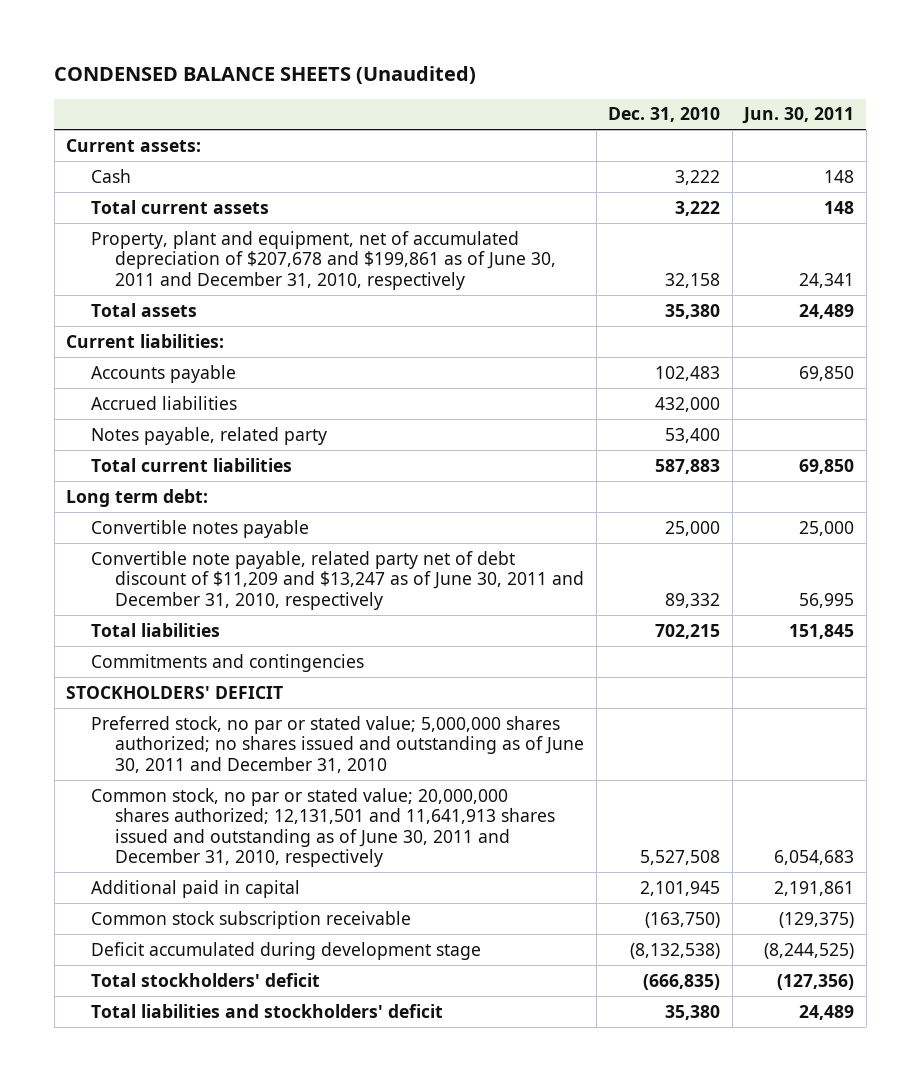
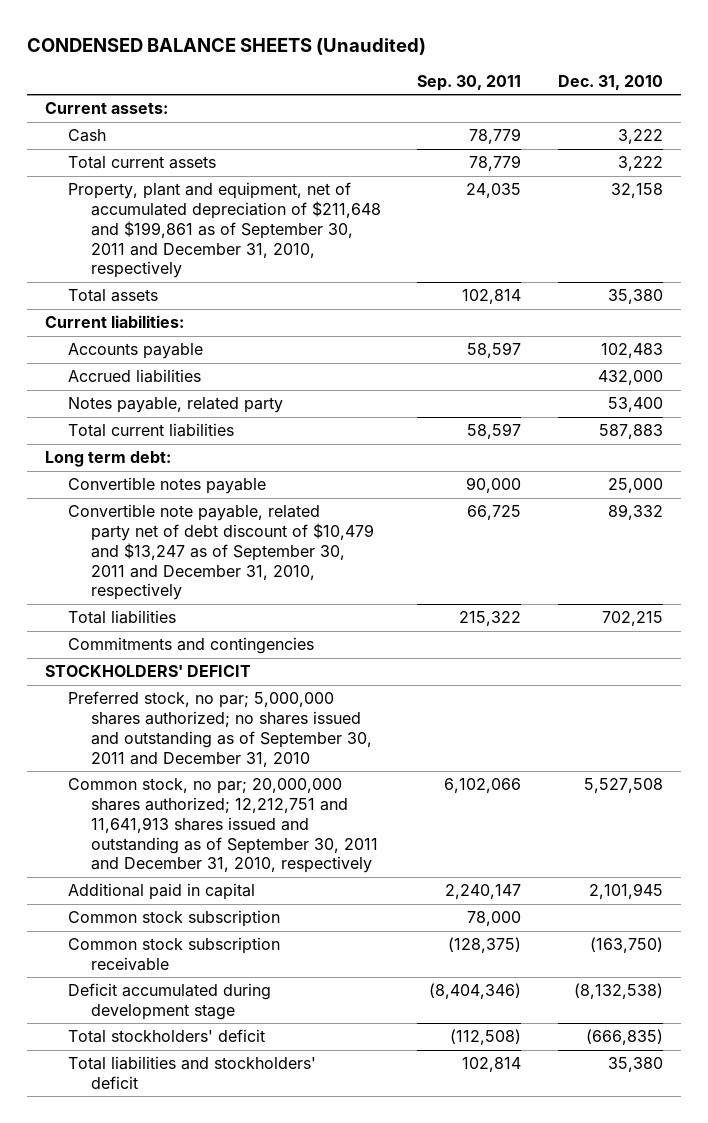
[742,107,855,125] Jun. 30, 2011 -> none
none -> [417,75,522,92] Sep. 30, 2011
[90,230,557,290] Property, plant and equipment, net of accumulated depreciation of $207,678 and $199,861 as of June 30, 2011 and December 31, 2010, respectively -> [67,182,381,279] Property, plant and equipment, net of accumulated depreciation of $211,648 and $199,861 as of September 30, 2011 and December 31, 2010, respectively
[90,550,585,610] Convertible note payable, related party net of debt discount of $11,209 and $13,247 as of June 30, 2011 and December 31, 2010, respectively -> [67,504,374,601] Convertible note payable, related party net of debt discount of $10,479 and $13,247 as of September 30, 2011 and December 31, 2010, respectively
[90,715,585,773] Preferred stock, no par or stated value; 5,000,000 shares authorized; no shares issued and outstanding as of June 30, 2011 and December 31, 2010 -> [67,691,372,767] Preferred stock, no par; 5,000,000 shares authorized; no shares issued and outstanding as of September 30, 2011 and December 31, 2010
[90,787,556,868] Common stock, no par or stated value; 20,000,000 shares authorized; 12,131,501 and 11,641,913 shares issued and outstanding as of June 30, 2011 and December 31, 2010, respectively -> [67,778,378,874] Common stock, no par; 20,000,000 shares authorized; 12,212,751 and 11,641,913 shares issued and outstanding as of September 30, 2011 and December 31, 2010, respectively
none -> [67,910,280,928] Common stock subscription

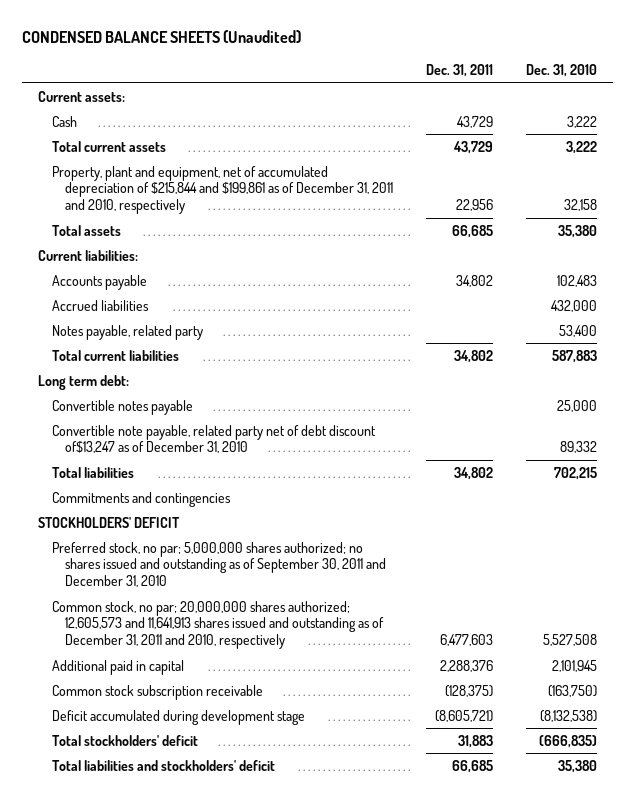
[417,75,522,92] Sep. 30, 2011 -> none
none -> [426,64,494,78] Dec. 31, 2011
[67,182,381,279] Property, plant and equipment, net of accumulated depreciation of $211,648 and $199,861 as of September 30, 2011 and December 31, 2010, respectively -> [51,165,394,215] Property, plant and equipment, net of accumulated depreciation of $215,844 and $199,861 as of December 31, 2011 and 2010, respectively
[67,504,374,601] Convertible note payable, related party net of debt discount of $10,479 and $13,247 as of September 30, 2011 and December 31, 2010, respectively -> [51,424,376,454] Convertible note payable, related party net of debt discount of$13,247 as of December 31, 2010
[67,778,378,874] Common stock, no par; 20,000,000 shares authorized; 12,212,751 and 11,641,913 shares issued and outstanding as of September 30, 2011 and December 31, 2010, respectively -> [51,600,385,650] Common stock, no par; 20,000,000 shares authorized; 12,605,573 and 11,641,913 shares issued and outstanding as of December 31, 2011 and 2010, respectively
[67,910,280,928] Common stock subscription -> none

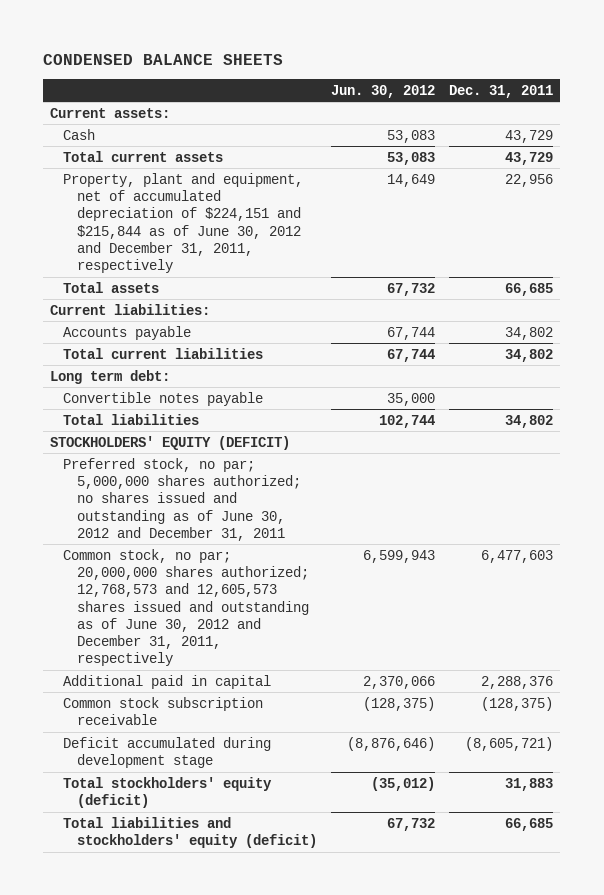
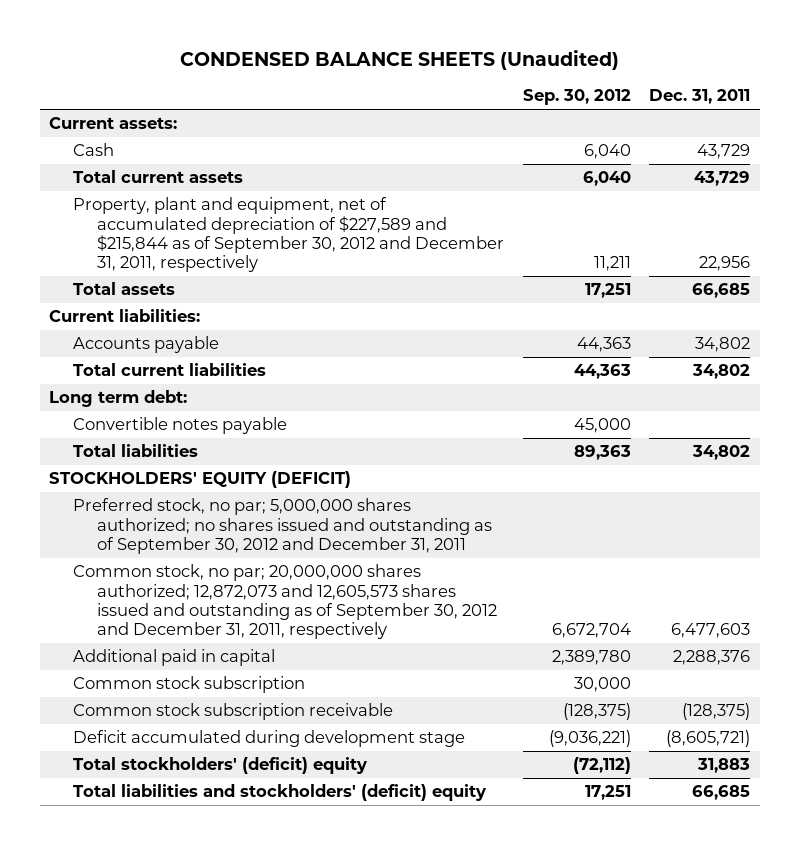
[43,53,284,65] CONDENSED BALANCE SHEETS -> [179,49,619,70] CONDENSED BALANCE SHEETS (Unaudited)
[330,84,435,98] Jun. 30, 2012 -> none
none -> [522,89,631,106] Sep. 30, 2012
[63,172,304,274] Property, plant and equipment, net of accumulated depreciation of $224,151 and $215,844 as of June 30, 2012 and December 31, 2011, respectively -> [73,197,505,273] Property, plant and equipment, net of accumulated depreciation of $227,589 and $215,844 as of September 30, 2012 and December 31, 2011, respectively
[63,457,301,541] Preferred stock, no par; 5,000,000 shares authorized; no shares issued and outstanding as of June 30, 2012 and December 31, 2011 -> [73,498,493,554] Preferred stock, no par; 5,000,000 shares authorized; no shares issued and outstanding as of September 30, 2012 and December 31, 2011
[63,548,309,667] Common stock, no par; 20,000,000 shares authorized; 12,768,573 and 12,605,573 shares issued and outstanding as of June 30, 2012 and December 31, 2011, respectively -> [73,564,498,640] Common stock, no par; 20,000,000 shares authorized; 12,872,073 and 12,605,573 shares issued and outstanding as of September 30, 2012 and December 31, 2011, respectively
none -> [73,676,306,694] Common stock subscription
[63,776,273,809] Total stockholders' equity (deficit) -> [73,757,368,775] Total stockholders' (deficit) equity
[63,816,317,849] Total liabilities and stockholders' equity (deficit) -> [73,784,487,802] Total liabilities and stockholders' (deficit) equity

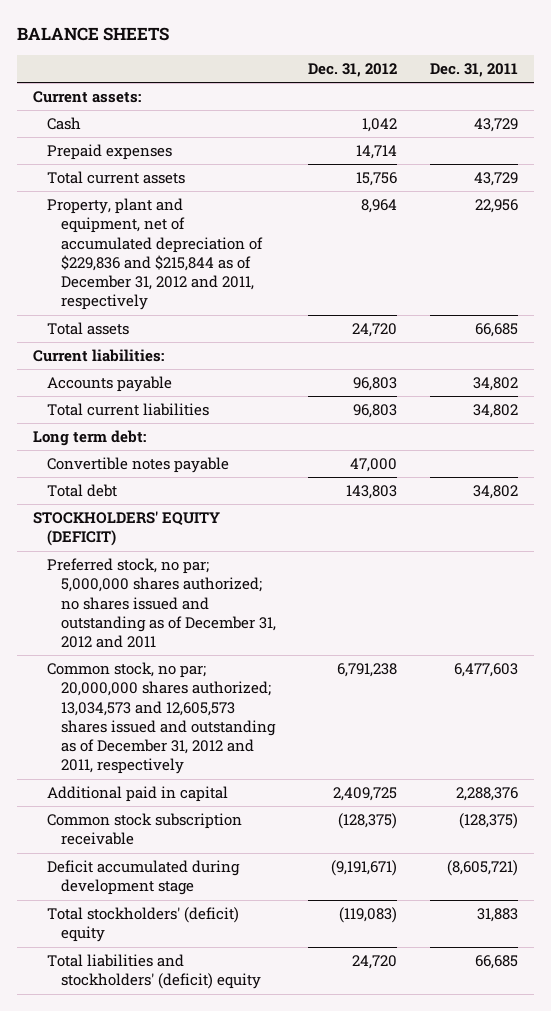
[179,49,619,70] CONDENSED BALANCE SHEETS (Unaudited) -> [16,26,169,41] BALANCE SHEETS
[522,89,631,106] Sep. 30, 2012 -> none
none -> [308,62,398,77] Dec. 31, 2012
none -> [46,144,172,161] Prepaid expenses
[73,197,505,273] Property, plant and equipment, net of accumulated depreciation of $227,589 and $215,844 as of September 30, 2012 and December 31, 2011, respectively -> [46,198,263,311] Property, plant and equipment, net of accumulated depreciation of $229,836 and $215,844 as of December 31, 2012 and 2011, respectively
[73,444,199,458] Total liabilities -> [46,484,117,498] Total debt
[73,498,493,554] Preferred stock, no par; 5,000,000 shares authorized; no shares issued and outstanding as of September 30, 2012 and December 31, 2011 -> [46,558,276,648] Preferred stock, no par; 5,000,000 shares authorized; no shares issued and outstanding as of December 31, 2012 and 2011
[73,564,498,640] Common stock, no par; 20,000,000 shares authorized; 12,872,073 and 12,605,573 shares issued and outstanding as of September 30, 2012 and December 31, 2011, respectively -> [46,662,276,775] Common stock, no par; 20,000,000 shares authorized; 13,034,573 and 12,605,573 shares issued and outstanding as of December 31, 2012 and 2011, respectively
[73,676,306,694] Common stock subscription -> none

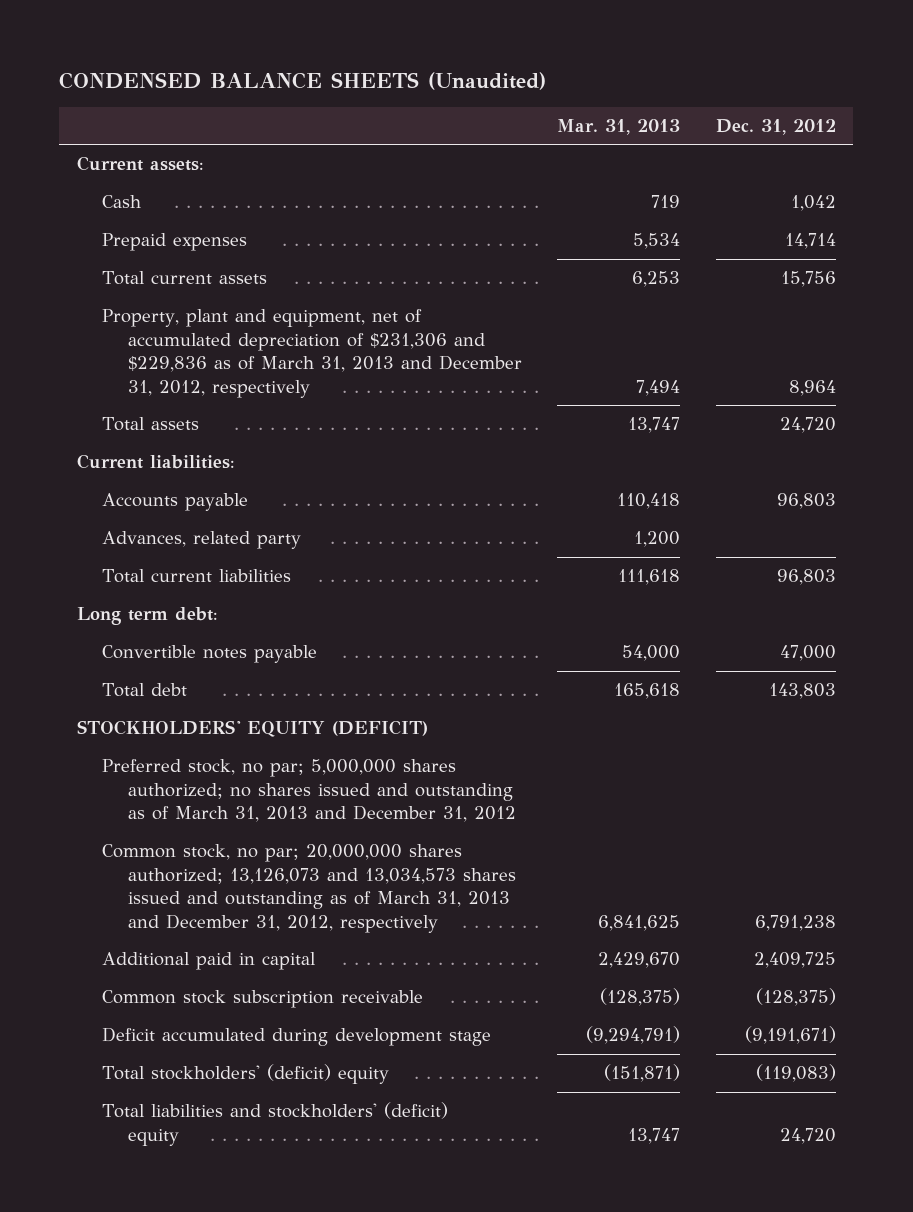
[16,26,169,41] BALANCE SHEETS -> [59,72,547,91] CONDENSED BALANCE SHEETS (Unaudited)
[429,62,518,77] Dec. 31, 2011 -> none
none -> [557,118,681,135] Mar. 31, 2013
[46,198,263,311] Property, plant and equipment, net of accumulated depreciation of $229,836 and $215,844 as of December 31, 2012 and 2011, respectively -> [102,309,522,398] Property, plant and equipment, net of accumulated depreciation of $231,306 and $229,836 as of March 31, 2013 and December 31, 2012, respectively
none -> [102,531,302,550] Advances, related party
[46,558,276,648] Preferred stock, no par; 5,000,000 shares authorized; no shares issued and outstanding as of December 31, 2012 and 2011 -> [102,759,516,823] Preferred stock, no par; 5,000,000 shares authorized; no shares issued and outstanding as of March 31, 2013 and December 31, 2012
[46,662,276,775] Common stock, no par; 20,000,000 shares authorized; 13,034,573 and 12,605,573 shares issued and outstanding as of December 31, 2012 and 2011, respectively -> [102,844,516,933] Common stock, no par; 20,000,000 shares authorized; 13,126,073 and 13,034,573 shares issued and outstanding as of March 31, 2013 and December 31, 2012, respectively

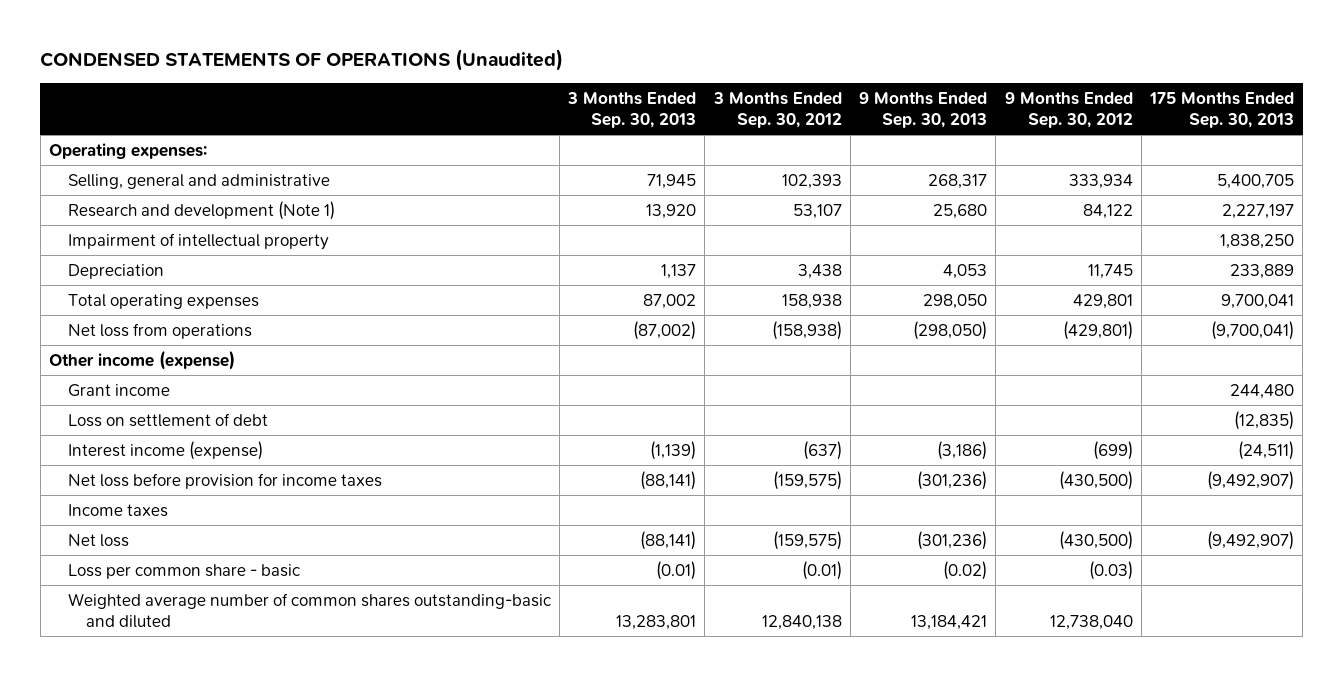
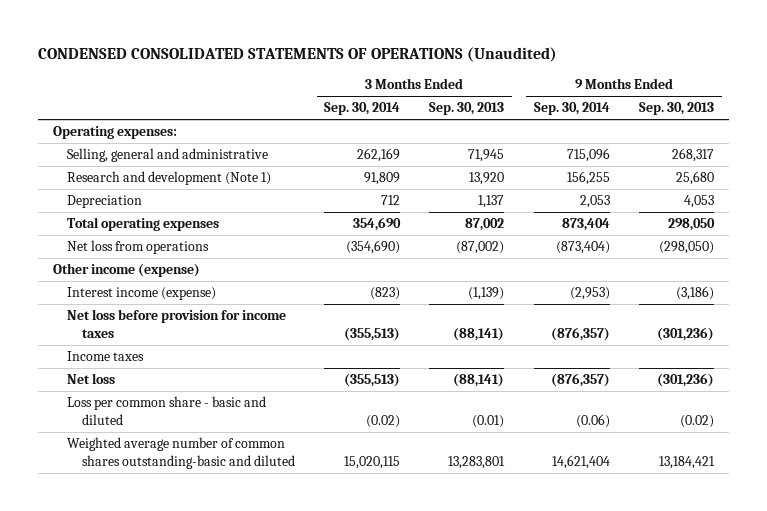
[40,49,564,72] CONDENSED STATEMENTS OF OPERATIONS (Unaudited) -> [38,47,558,63] CONDENSED CONSOLIDATED STATEMENTS OF OPERATIONS (Unaudited)
[712,91,842,128] 3 Months Ended Sep. 30, 2012 -> none
[1004,91,1133,128] 9 Months Ended Sep. 30, 2012 -> none
[1149,91,1295,128] 175 Months Ended Sep. 30, 2013 -> none
none -> [324,102,401,116] Sep. 30, 2014
none -> [533,102,610,116] Sep. 30, 2014
[67,232,329,250] Impairment of intellectual property -> none
[67,383,170,397] Grant income -> none
[67,412,268,427] Loss on settlement of debt -> none
[67,563,300,579] Loss per common share - basic -> [67,396,267,425] Loss per common share - basic and diluted

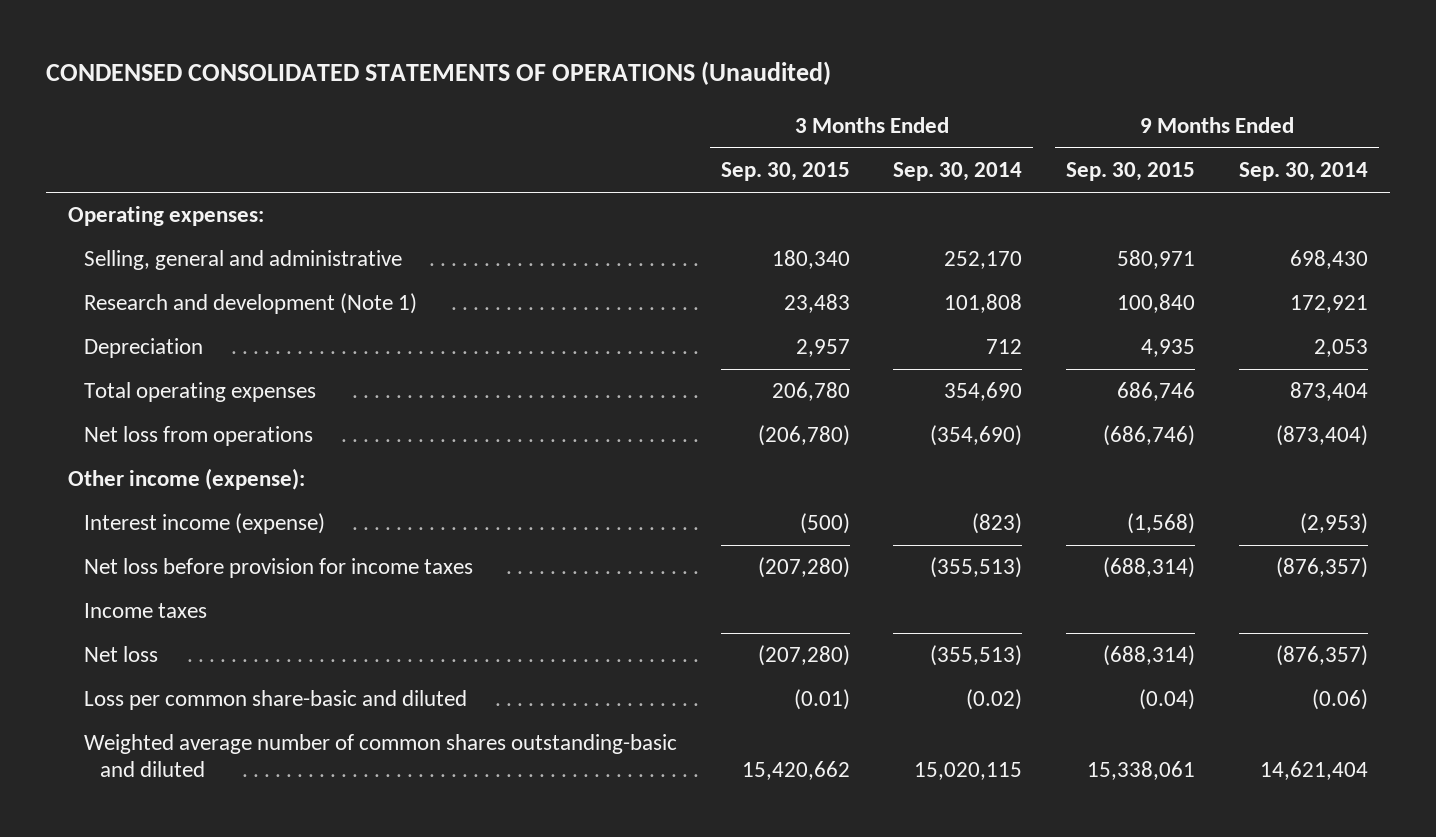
[429,102,505,116] Sep. 30, 2013 -> none
[639,102,715,116] Sep. 30, 2013 -> none
none -> [720,162,850,182] Sep. 30, 2015
none -> [1066,162,1196,182] Sep. 30, 2015
[357,148,401,163] 262,169 -> [944,251,1023,270] 252,170
[566,148,610,163] 715,096 -> [1289,250,1368,270] 698,430
[364,172,401,186] 91,809 -> [944,294,1023,314] 101,808
[566,171,610,186] 156,255 -> [1289,295,1368,314] 172,921
[52,263,200,278] Other income (expense) -> [68,468,306,491] Other income (expense):
[67,396,267,425] Loss per common share - basic and diluted -> [84,690,468,711] Loss per common share-basic and diluted

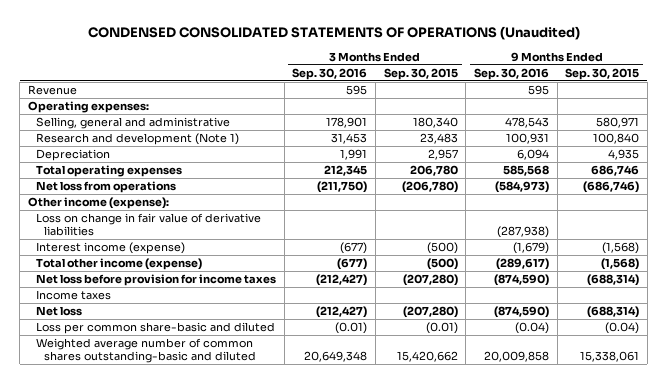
[893,162,1023,182] Sep. 30, 2014 -> none
[1238,162,1368,182] Sep. 30, 2014 -> none
none -> [292,67,368,80] Sep. 30, 2016
none -> [473,67,549,80] Sep. 30, 2016
none -> [28,85,78,96] Revenue
none -> [36,213,262,237] Loss on change in fair value of derivative liabilities
none -> [36,258,203,271] Total other income (expense)

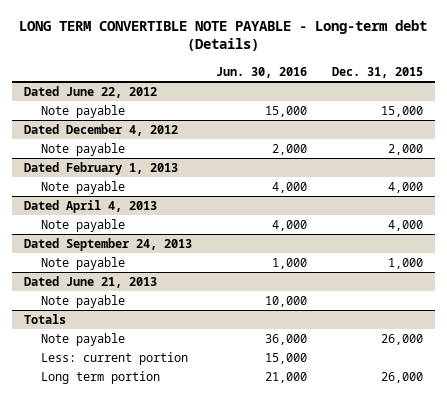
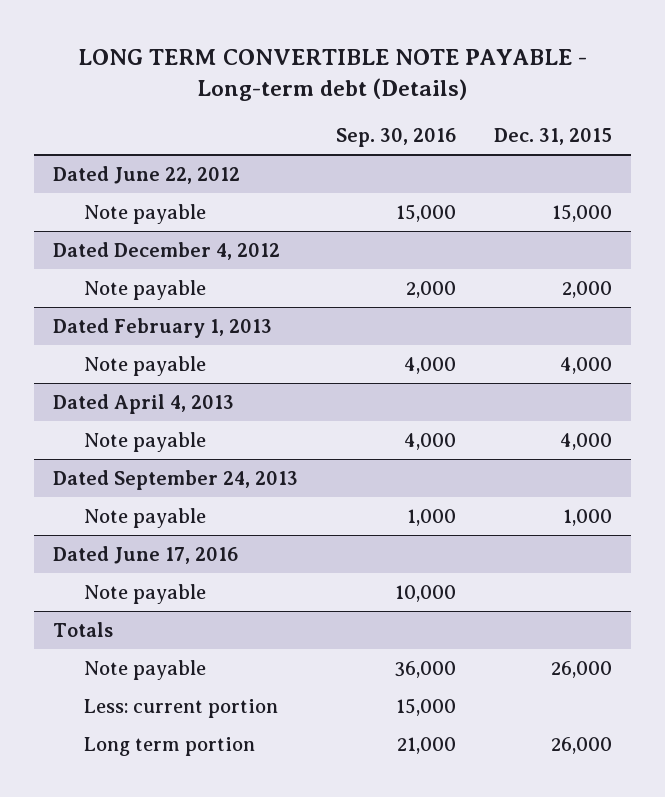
[216,66,308,78] Jun. 30, 2016 -> none
none -> [335,128,456,148] Sep. 30, 2016
[23,276,157,289] Dated June 21, 2013 -> [52,545,238,564] Dated June 17, 2016

